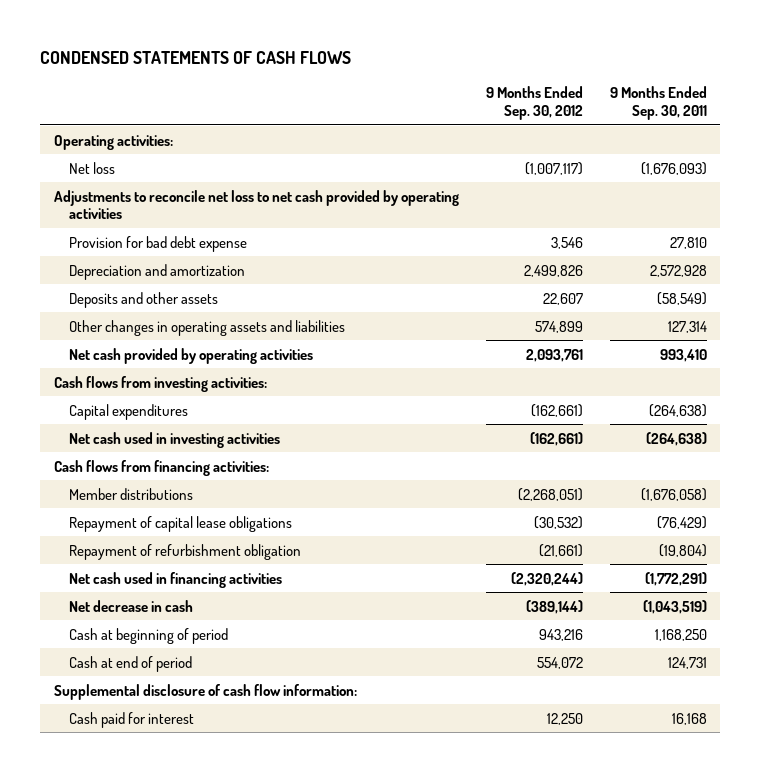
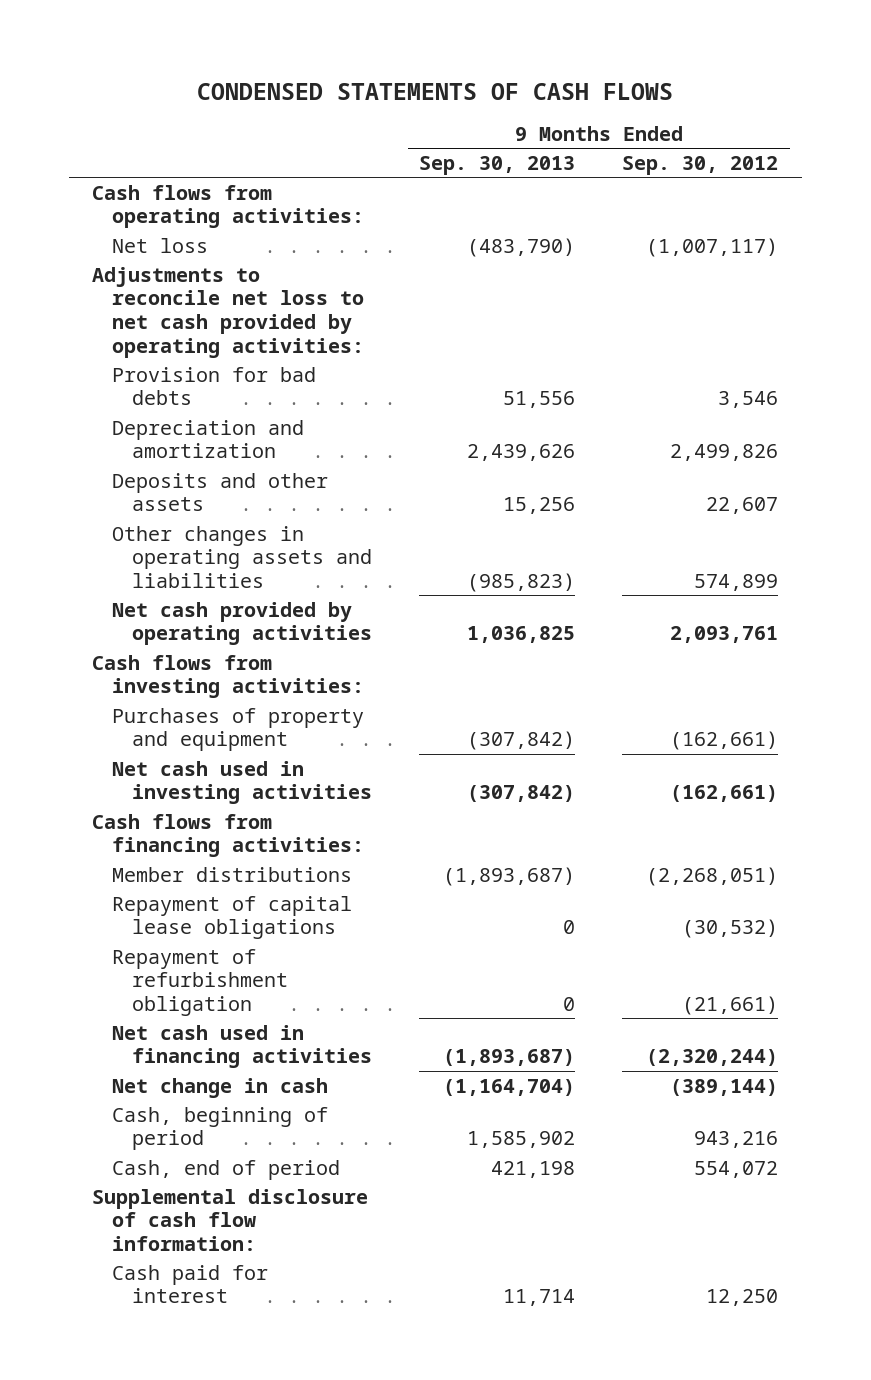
[609,86,707,121] 9 Months Ended Sep. 30, 2011 -> none
none -> [419,156,576,176] Sep. 30, 2013
[53,134,173,150] Operating activities: -> [92,184,365,229] Cash flows from operating activities:
[53,189,459,220] Adjustments to reconcile net loss to net cash provided by operating activities -> [92,266,365,358] Adjustments to reconcile net loss to net cash provided by operating activities:
[69,235,248,252] Provision for bad debt expense -> [112,366,317,406] Provision for bad debts
[69,403,189,420] Capital expenditures -> [112,707,365,752] Purchases of property and equipment
[69,599,194,612] Net decrease in cash -> [112,1077,329,1098] Net change in cash
[69,627,229,644] Cash at beginning of period -> [112,1106,329,1151] Cash, beginning of period
[69,655,193,672] Cash at end of period -> [112,1159,341,1180] Cash, end of period

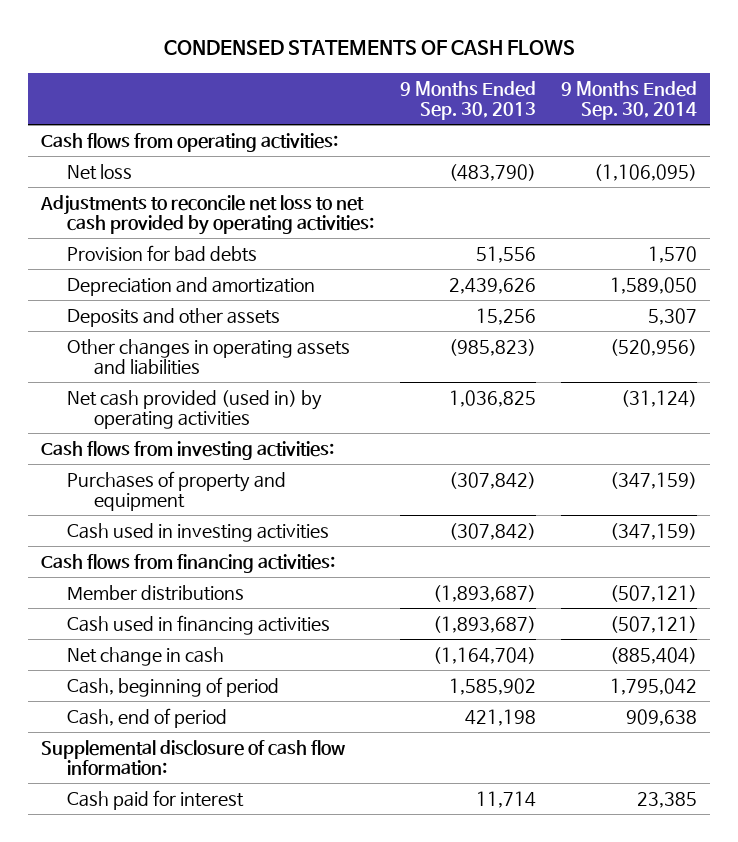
[622,156,779,176] Sep. 30, 2012 -> none
none -> [561,80,698,120] 9 Months Ended Sep. 30, 2014
[112,601,373,646] Net cash provided by operating activities -> [67,389,323,430] Net cash provided (used in) by operating activities
[112,760,373,805] Net cash used in investing activities -> [67,522,330,542] Cash used in investing activities
[112,895,353,940] Repayment of capital lease obligations -> none
[112,948,289,1017] Repayment of refurbishment obligation -> none
[112,1024,373,1069] Net cash used in financing activities -> [67,614,331,635] Cash used in financing activities

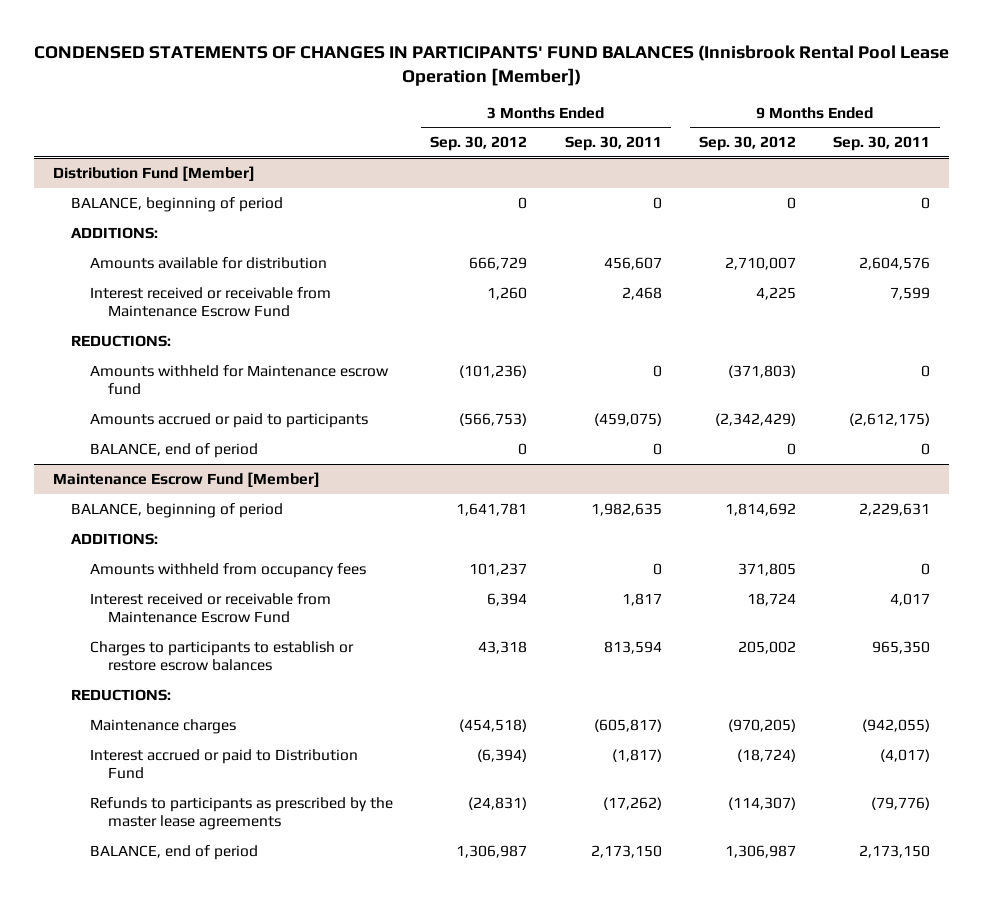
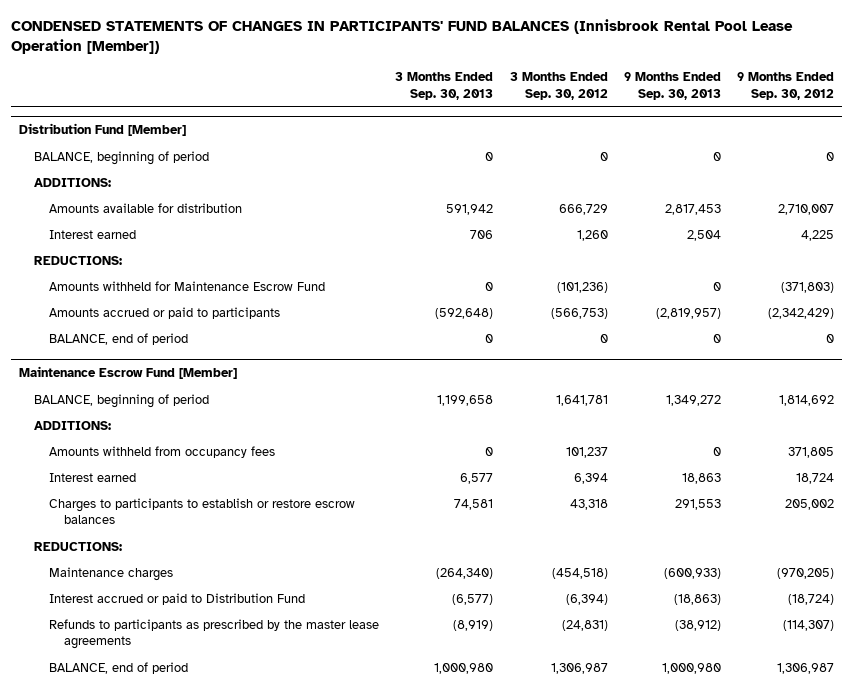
[564,136,662,152] Sep. 30, 2011 -> none
[833,136,931,152] Sep. 30, 2011 -> none
none -> [395,72,494,101] 3 Months Ended Sep. 30, 2013
none -> [623,72,721,101] 9 Months Ended Sep. 30, 2013
[89,286,331,317] Interest received or receivable from Maintenance Escrow Fund -> [48,229,136,239] Interest earned
[89,364,389,395] Amounts withheld for Maintenance escrow fund -> [48,280,325,291] Amounts withheld for Maintenance Escrow Fund
[89,592,331,623] Interest received or receivable from Maintenance Escrow Fund -> [48,472,136,482] Interest earned

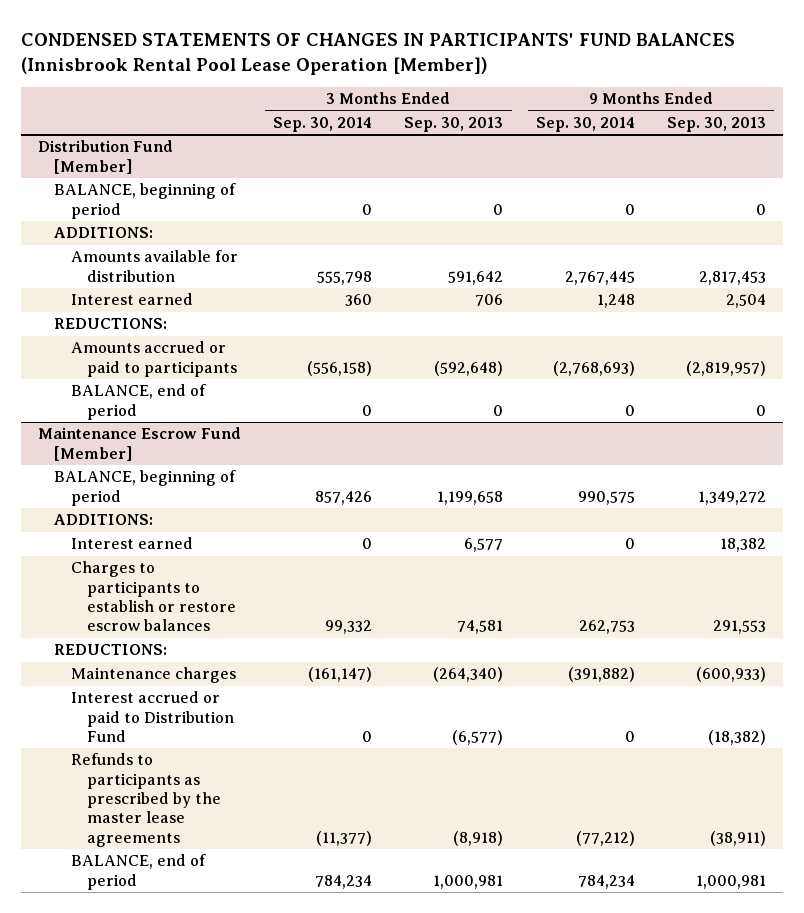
[509,72,608,101] 3 Months Ended Sep. 30, 2012 -> none
[737,72,835,101] 9 Months Ended Sep. 30, 2012 -> none
none -> [272,116,372,132] Sep. 30, 2014
none -> [535,116,635,132] Sep. 30, 2014
[446,203,494,215] 591,942 -> [448,270,504,285] 591,642
[48,280,325,291] Amounts withheld for Maintenance Escrow Fund -> none
[48,445,275,458] Amounts withheld from occupancy fees -> none
[681,472,721,484] 18,863 -> [720,538,767,553] 18,382
[673,593,721,605] (18,863) -> [708,730,767,746] (18,382)
[453,619,494,631] (8,919) -> [453,830,504,846] (8,918)
[674,619,721,631] (38,912) -> [710,830,767,846] (38,911)
[434,662,494,674] 1,000,980 -> [433,874,504,889] 1,000,981
[661,662,721,674] 1,000,980 -> [696,874,767,889] 1,000,981

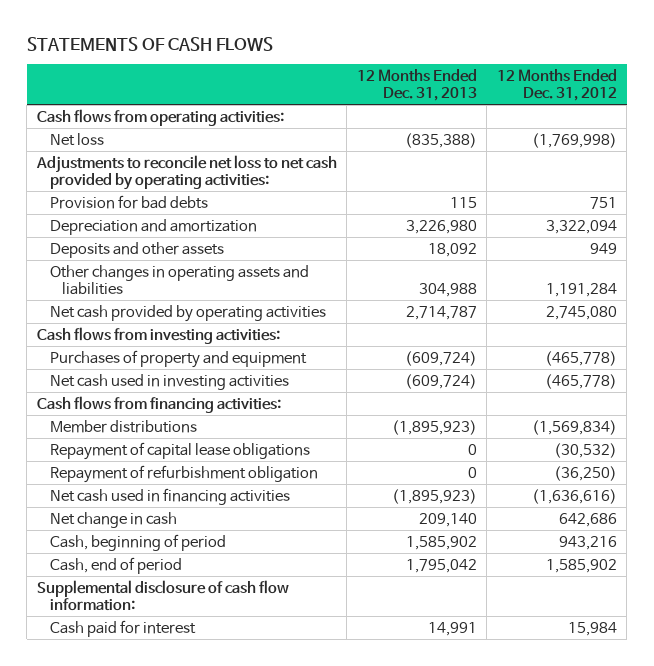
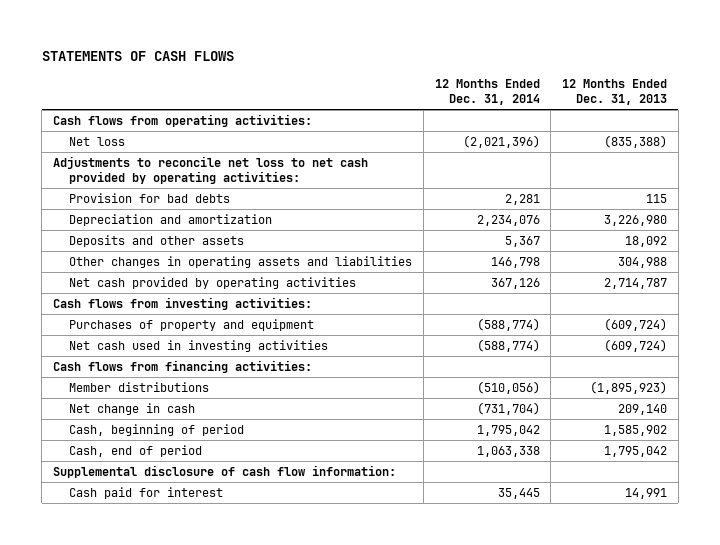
[496,69,617,102] 12 Months Ended Dec. 31, 2012 -> none
none -> [434,78,540,106] 12 Months Ended Dec. 31, 2014
[49,441,310,460] Repayment of capital lease obligations -> none
[49,464,318,483] Repayment of refurbishment obligation -> none
[49,487,290,505] Net cash used in financing activities -> none

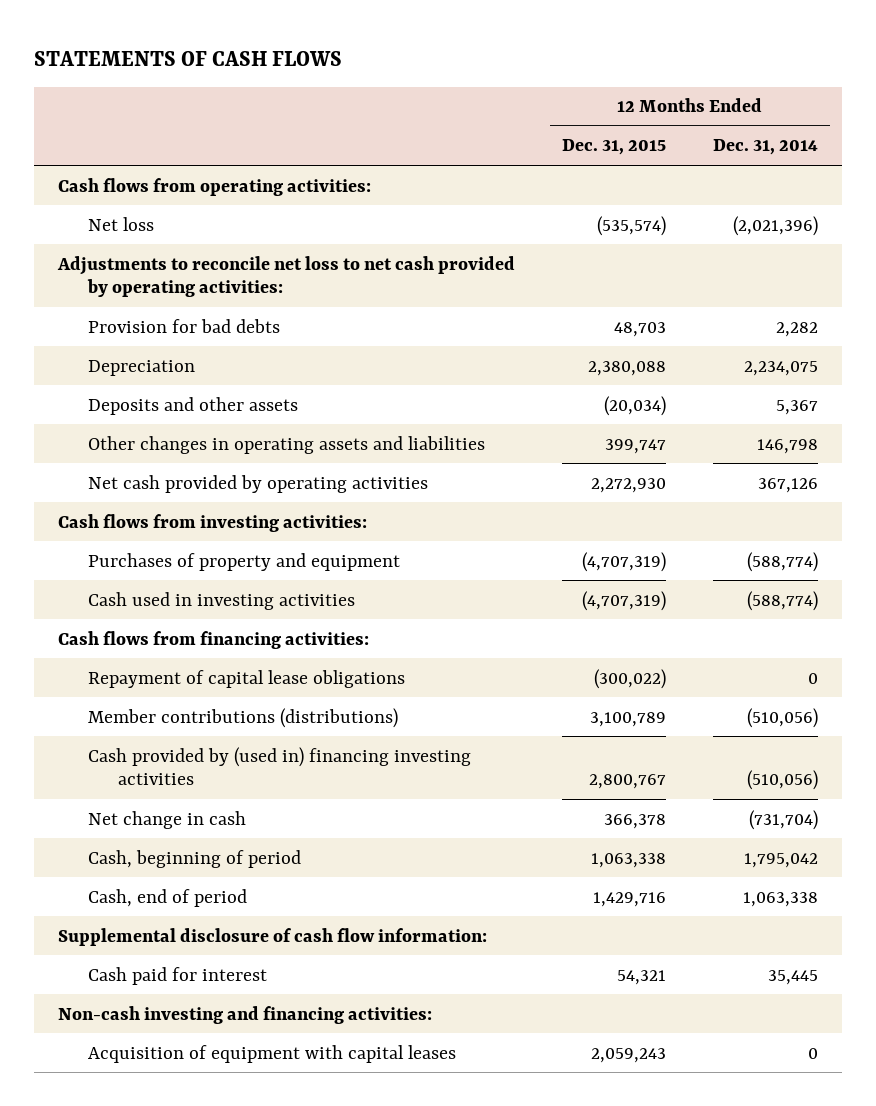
[561,78,667,106] 12 Months Ended Dec. 31, 2013 -> none
none -> [561,139,666,156] Dec. 31, 2015
[504,193,540,205] 2,281 -> [776,321,819,337] 2,282
[69,213,273,226] Depreciation and amortization -> [87,359,195,376] Depreciation
[476,214,540,226] 2,234,076 -> [744,360,819,376] 2,234,075
[69,339,329,352] Net cash used in investing activities -> [87,591,355,610] Cash used in investing activities
none -> [87,669,405,688] Repayment of capital lease obligations
[69,381,210,392] Member distributions -> [87,707,398,728] Member contributions (distributions)
none -> [87,746,471,786] Cash provided by (used in) financing investing activities
none -> [57,1005,432,1024] Non-cash investing and financing activities:
none -> [87,1044,456,1063] Acquisition of equipment with capital leases

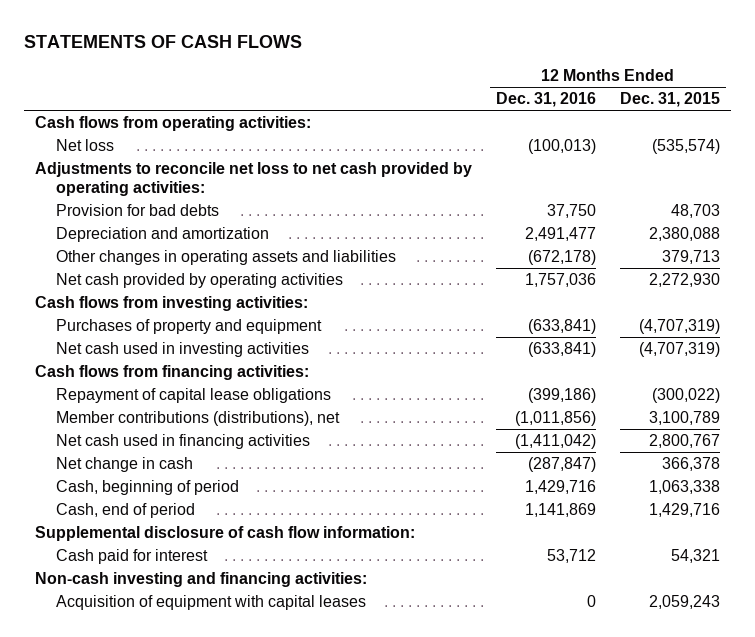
[713,139,819,156] Dec. 31, 2014 -> none
none -> [496,92,597,108] Dec. 31, 2016
[87,396,298,415] Deposits and other assets -> none
[87,359,195,376] Depreciation -> [55,227,269,243] Depreciation and amortization
[604,438,666,454] 399,747 -> [661,250,720,265] 379,713
[87,591,355,610] Cash used in investing activities -> [55,342,309,358] Net cash used in investing activities
[87,707,398,728] Member contributions (distributions) -> [55,411,340,427] Member contributions (distributions), net
[87,746,471,786] Cash provided by (used in) financing investing activities -> [55,434,310,450] Net cash used in financing activities

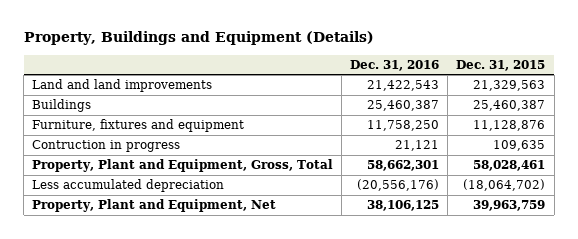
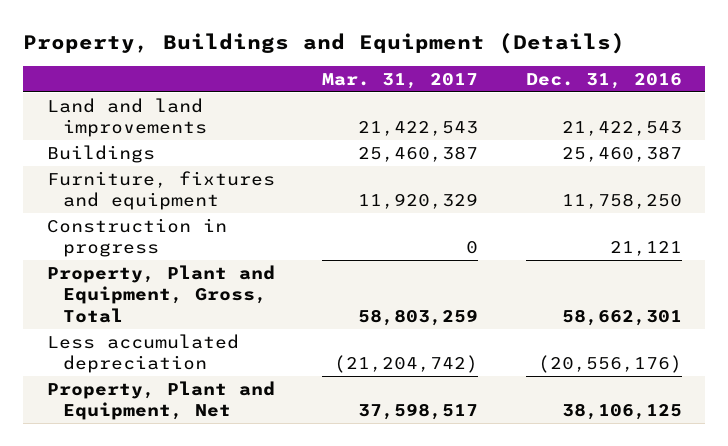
[456,59,546,71] Dec. 31, 2015 -> none
none -> [322,72,479,89] Mar. 31, 2017
[32,140,181,153] Contruction in progress -> [46,217,227,258] Construction in progress

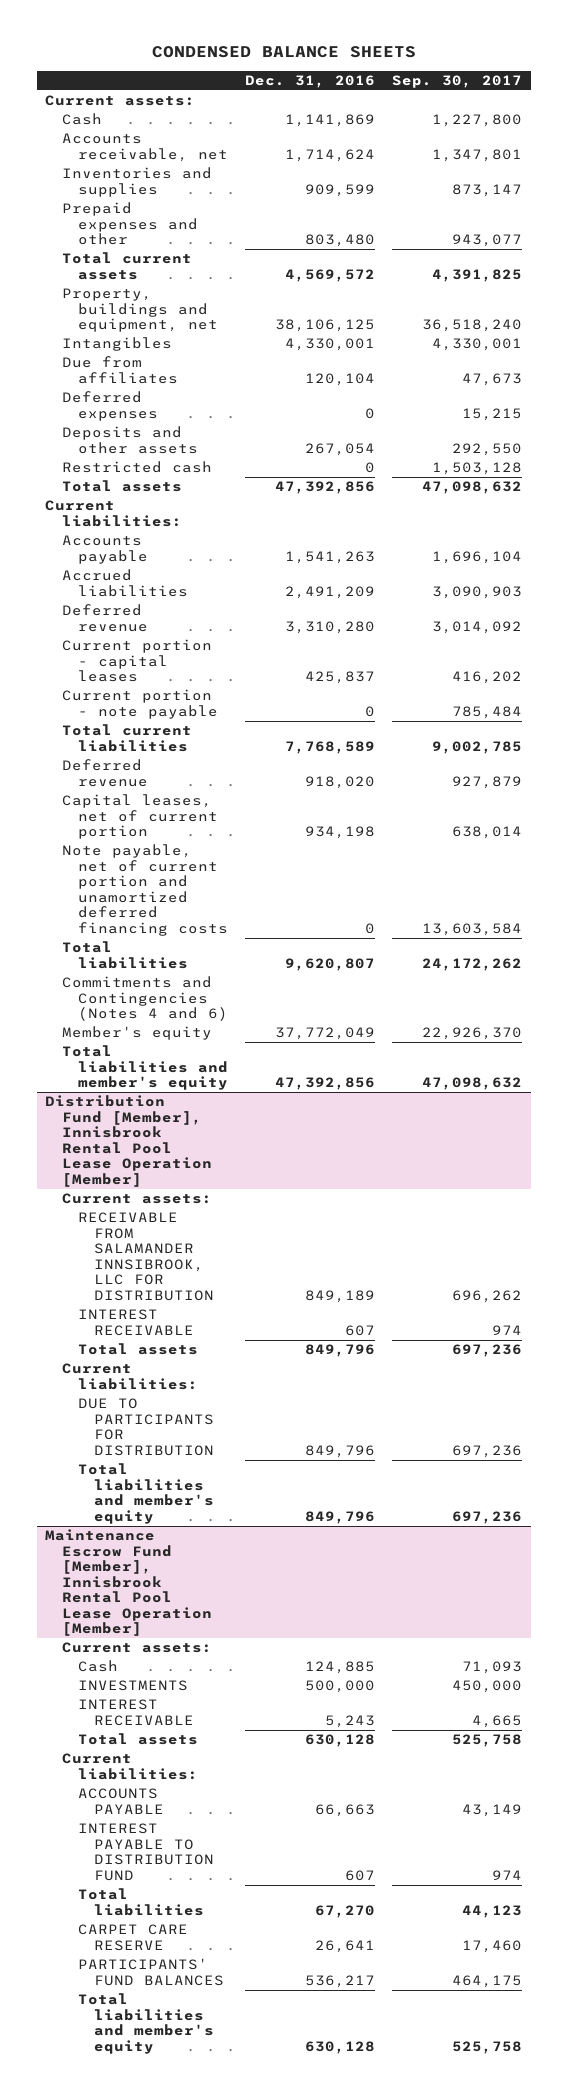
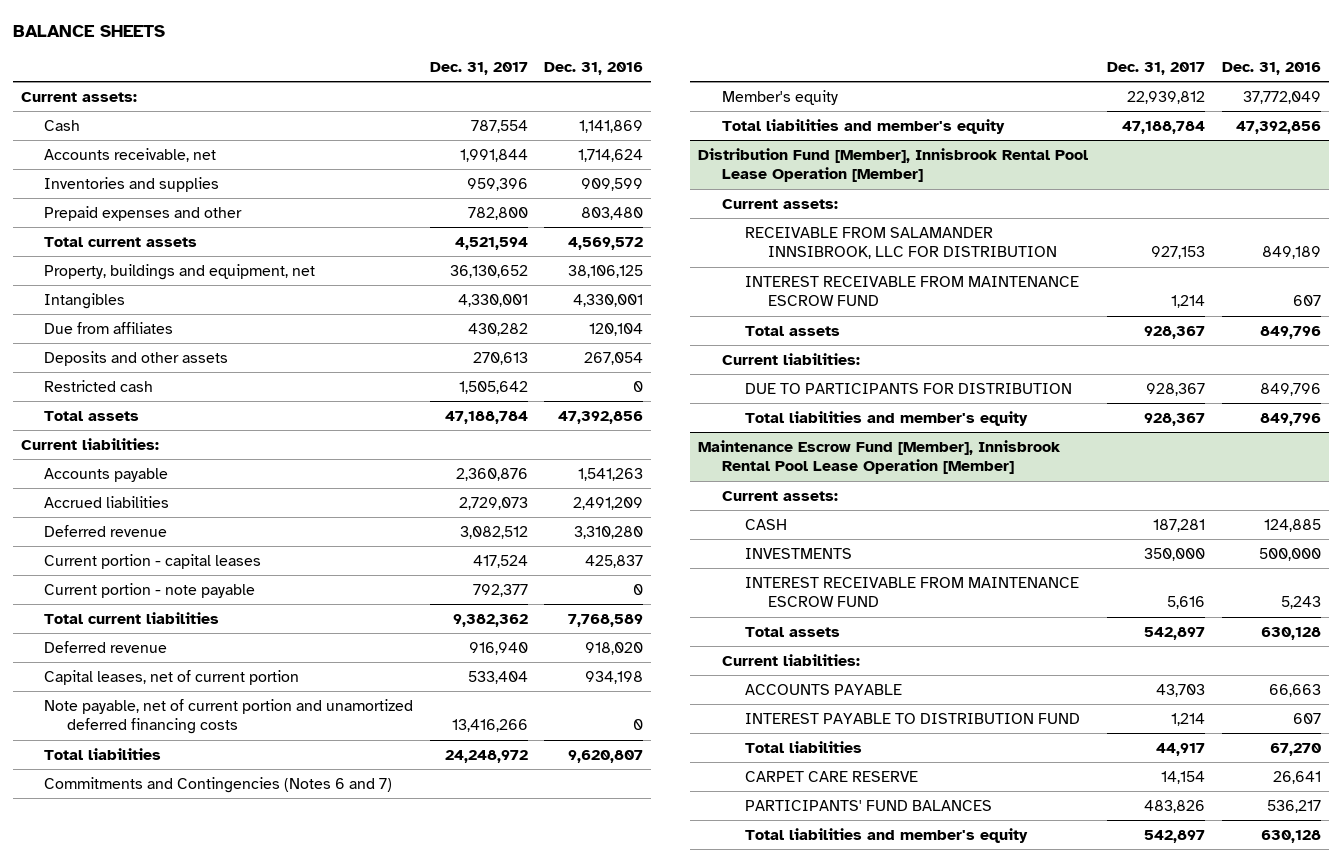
[151,46,416,59] CONDENSED BALANCE SHEETS -> [12,24,165,37] BALANCE SHEETS
[392,74,523,88] Sep. 30, 2017 -> none
none -> [429,62,528,76] Dec. 31, 2017
[61,391,158,421] Deferred expenses -> none
[61,976,228,1022] Commitments and Contingencies (Notes 4 and 6) -> [44,776,393,793] Commitments and Contingencies (Notes 6 and 7)
[77,1309,195,1336] INTEREST RECEIVABLE -> [744,275,1079,307] INTEREST RECEIVABLE FROM MAINTENANCE ESCROW FUND
[77,1660,118,1673] Cash -> [744,518,787,530] CASH
[77,1699,195,1726] INTEREST RECEIVABLE -> [744,576,1079,608] INTEREST RECEIVABLE FROM MAINTENANCE ESCROW FUND

